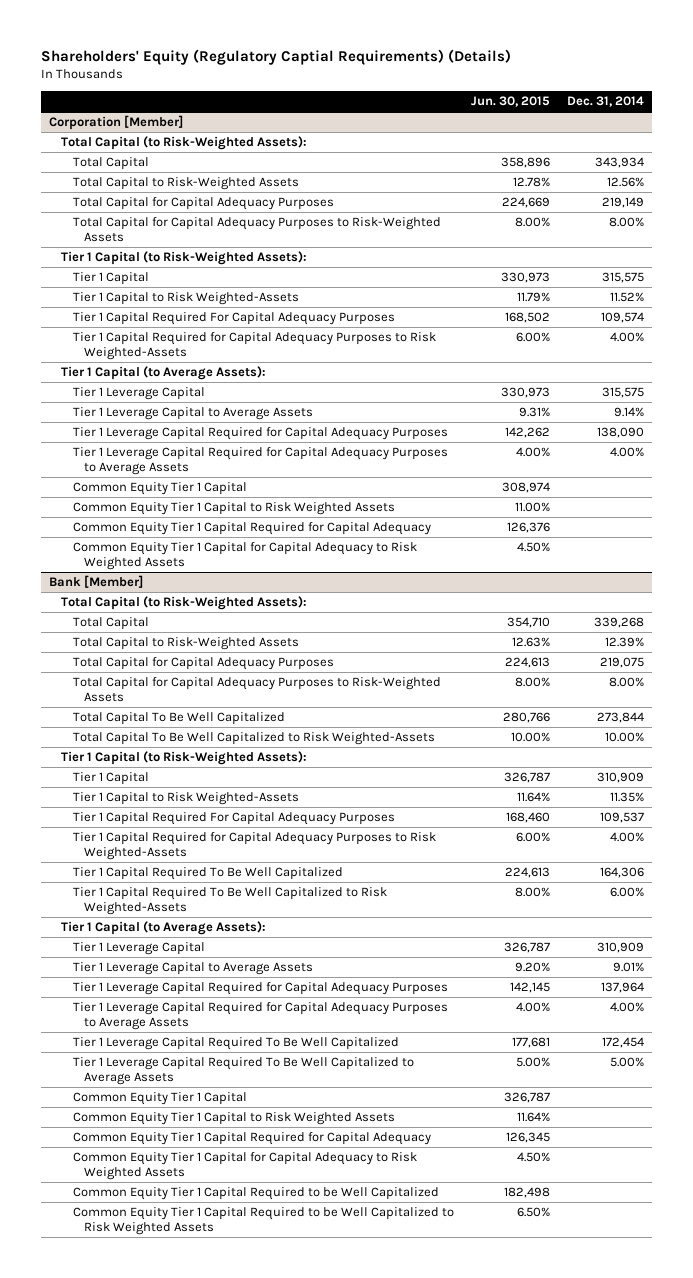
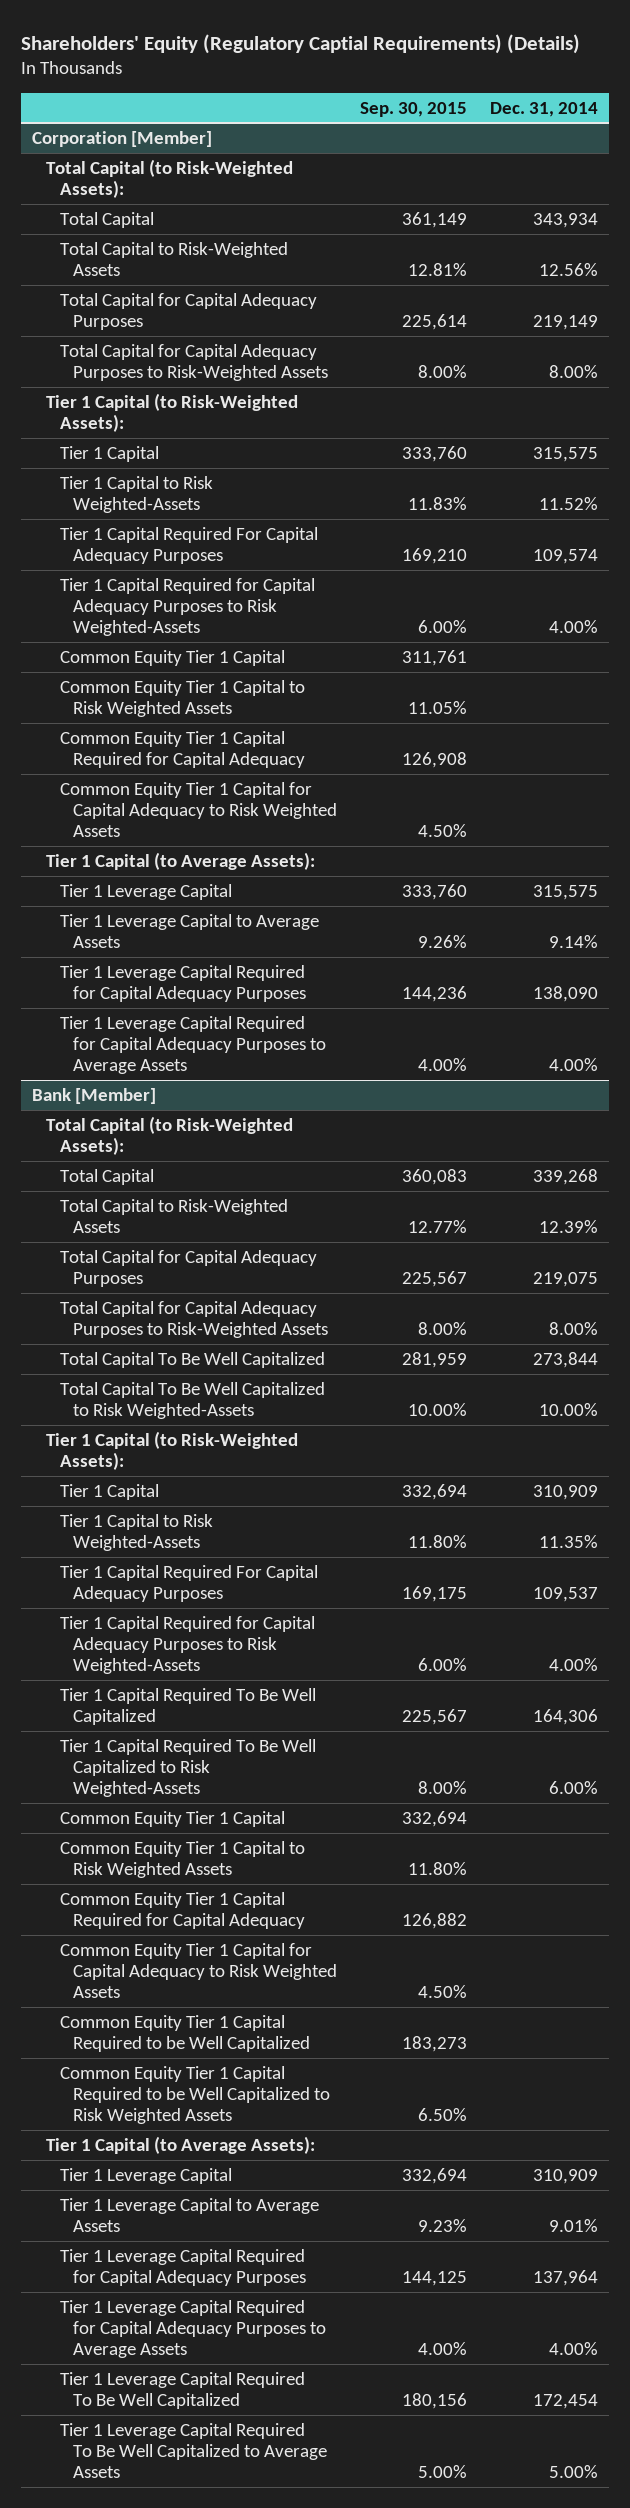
[470,96,550,108] Jun. 30, 2015 -> none
none -> [359,101,467,117] Sep. 30, 2015
[72,482,247,496] Common Equity Tier 1 Capital -> [59,649,285,666] Common Equity Tier 1 Capital
[72,502,395,516] Common Equity Tier 1 Capital to Risk Weighted Assets -> [59,679,305,718] Common Equity Tier 1 Capital to Risk Weighted Assets
[72,522,431,536] Common Equity Tier 1 Capital Required for Capital Adequacy -> [59,730,306,769] Common Equity Tier 1 Capital Required for Capital Adequacy
[72,542,417,571] Common Equity Tier 1 Capital for Capital Adequacy to Risk Weighted Assets -> [59,781,338,838] Common Equity Tier 1 Capital for Capital Adequacy to Risk Weighted Assets
[72,1092,247,1106] Common Equity Tier 1 Capital -> [59,1810,285,1827] Common Equity Tier 1 Capital
[72,1112,395,1126] Common Equity Tier 1 Capital to Risk Weighted Assets -> [59,1840,305,1879] Common Equity Tier 1 Capital to Risk Weighted Assets
[72,1132,431,1146] Common Equity Tier 1 Capital Required for Capital Adequacy -> [59,1891,306,1930] Common Equity Tier 1 Capital Required for Capital Adequacy
[72,1152,417,1181] Common Equity Tier 1 Capital for Capital Adequacy to Risk Weighted Assets -> [59,1942,338,1999] Common Equity Tier 1 Capital for Capital Adequacy to Risk Weighted Assets
[72,1187,439,1201] Common Equity Tier 1 Capital Required to be Well Capitalized -> [59,2014,311,2053] Common Equity Tier 1 Capital Required to be Well Capitalized
[72,1207,454,1236] Common Equity Tier 1 Capital Required to be Well Capitalized to Risk Weighted Assets -> [59,2065,331,2125] Common Equity Tier 1 Capital Required to be Well Capitalized to Risk Weighted Assets

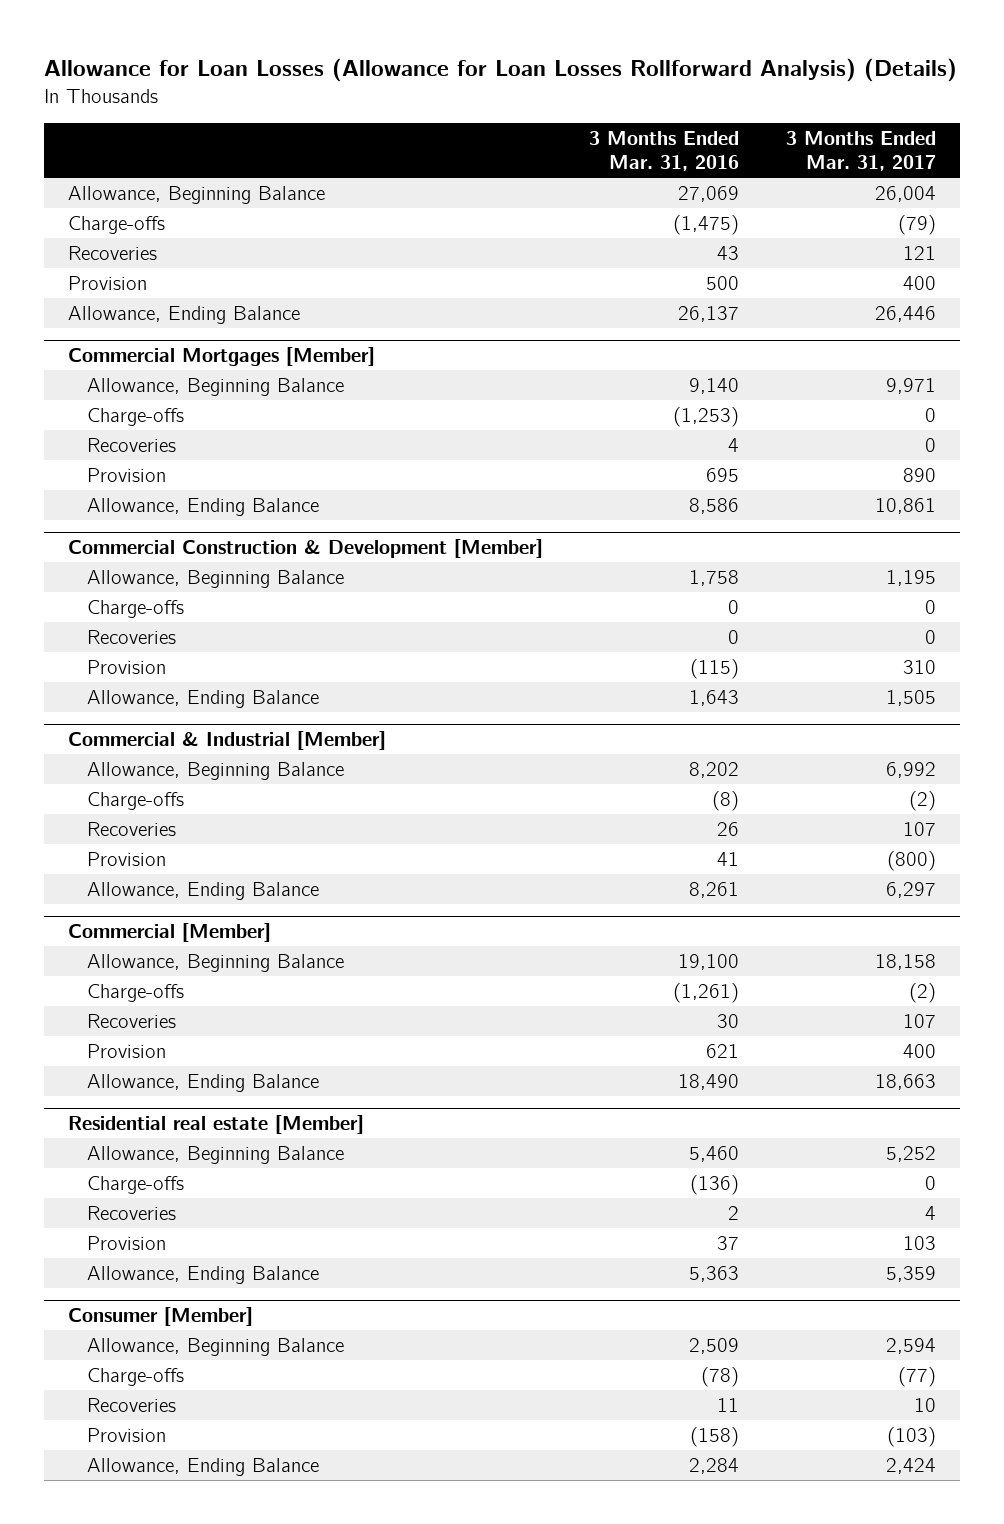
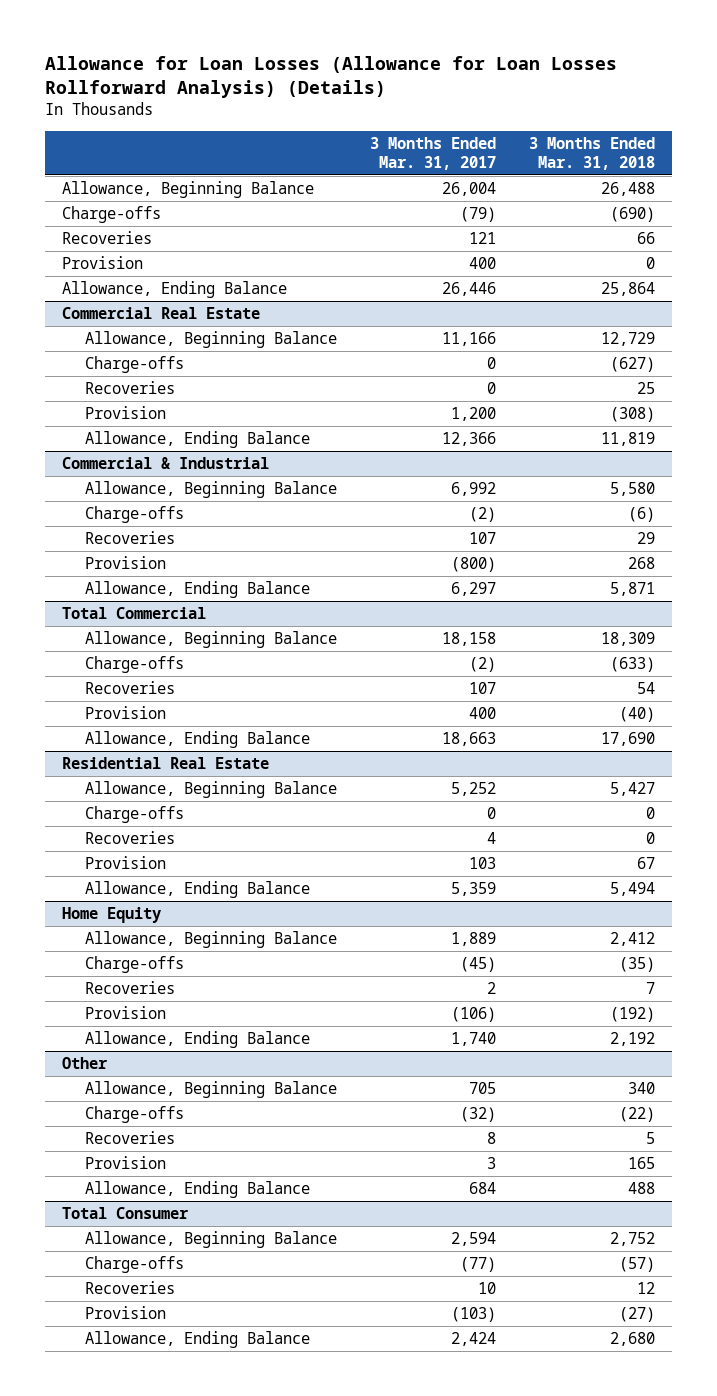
[589,130,740,172] 3 Months Ended Mar. 31, 2016 -> none
none -> [529,137,656,171] 3 Months Ended Mar. 31, 2018
[67,347,375,367] Commercial Mortgages [Member] -> none
[87,407,185,426] Charge-offs -> none
[87,437,177,452] Recoveries -> none
[87,467,167,482] Provision -> none
[87,497,320,516] Allowance, Ending Balance -> none
[67,539,543,559] Commercial Construction & Development [Member] -> none
[87,569,345,588] Allowance, Beginning Balance -> none
none -> [61,306,260,319] Commercial Real Estate
[886,377,937,394] 9,971 -> [442,331,497,346] 11,166
[903,659,937,674] 310 -> [451,406,497,421] 1,200
[886,689,937,706] 1,505 -> [442,431,497,446] 12,366
[67,731,386,751] Commercial & Industrial [Member] -> [61,456,269,469] Commercial & Industrial
[67,923,271,943] Commercial [Member] -> [61,606,206,619] Total Commercial
[67,1115,364,1135] Residential real estate [Member] -> [61,756,269,769] Residential Real Estate
none -> [61,906,161,923] Home Equity
none -> [84,930,337,948] Allowance, Beginning Balance
none -> [84,955,184,973] Charge-offs
none -> [84,980,175,994] Recoveries
none -> [84,1005,166,1019] Provision
none -> [84,1030,310,1048] Allowance, Ending Balance
none -> [61,1056,108,1069] Other
none -> [84,1080,337,1098] Allowance, Beginning Balance
none -> [84,1105,184,1123] Charge-offs
none -> [84,1130,175,1144] Recoveries
none -> [84,1155,166,1169] Provision
none -> [84,1180,310,1198] Allowance, Ending Balance
[67,1307,253,1327] Consumer [Member] -> [61,1206,189,1219] Total Consumer

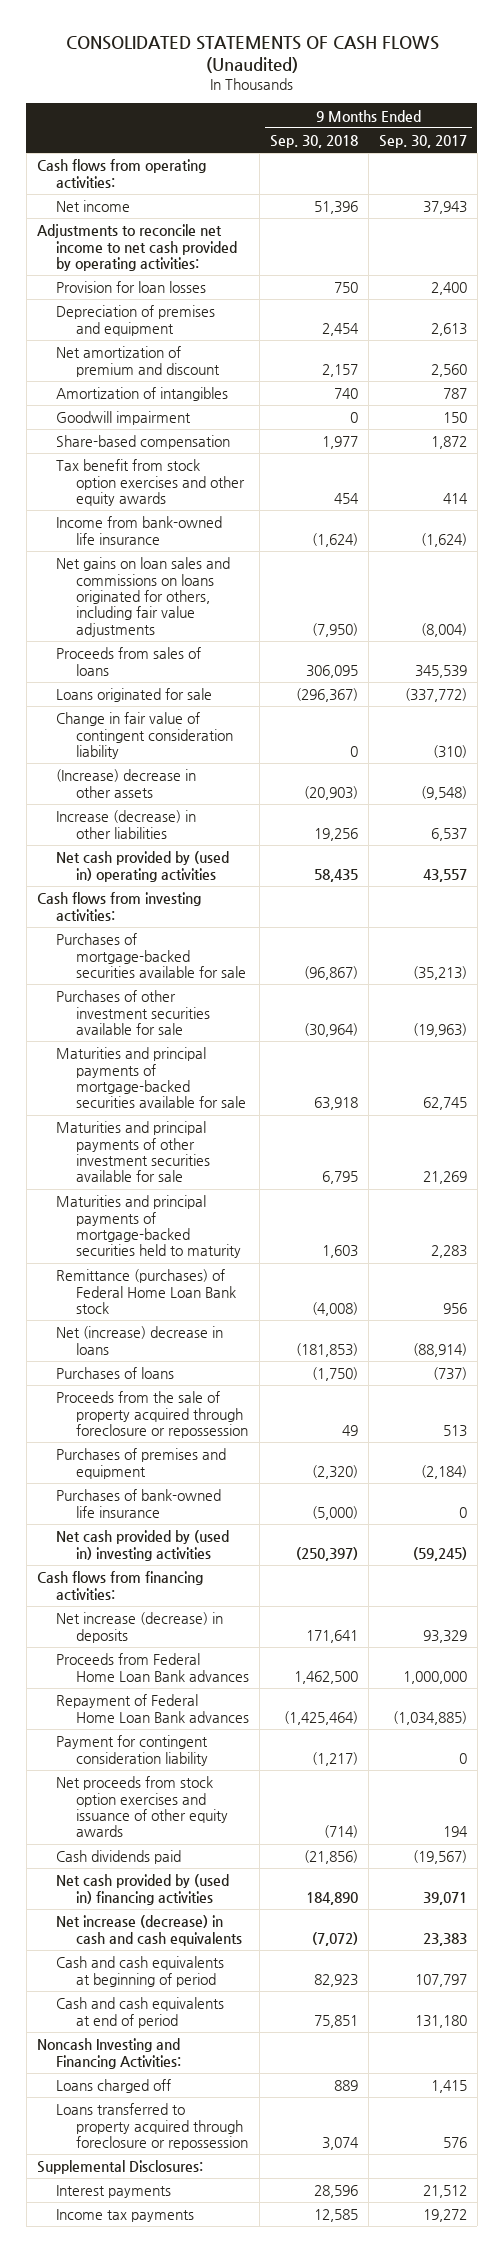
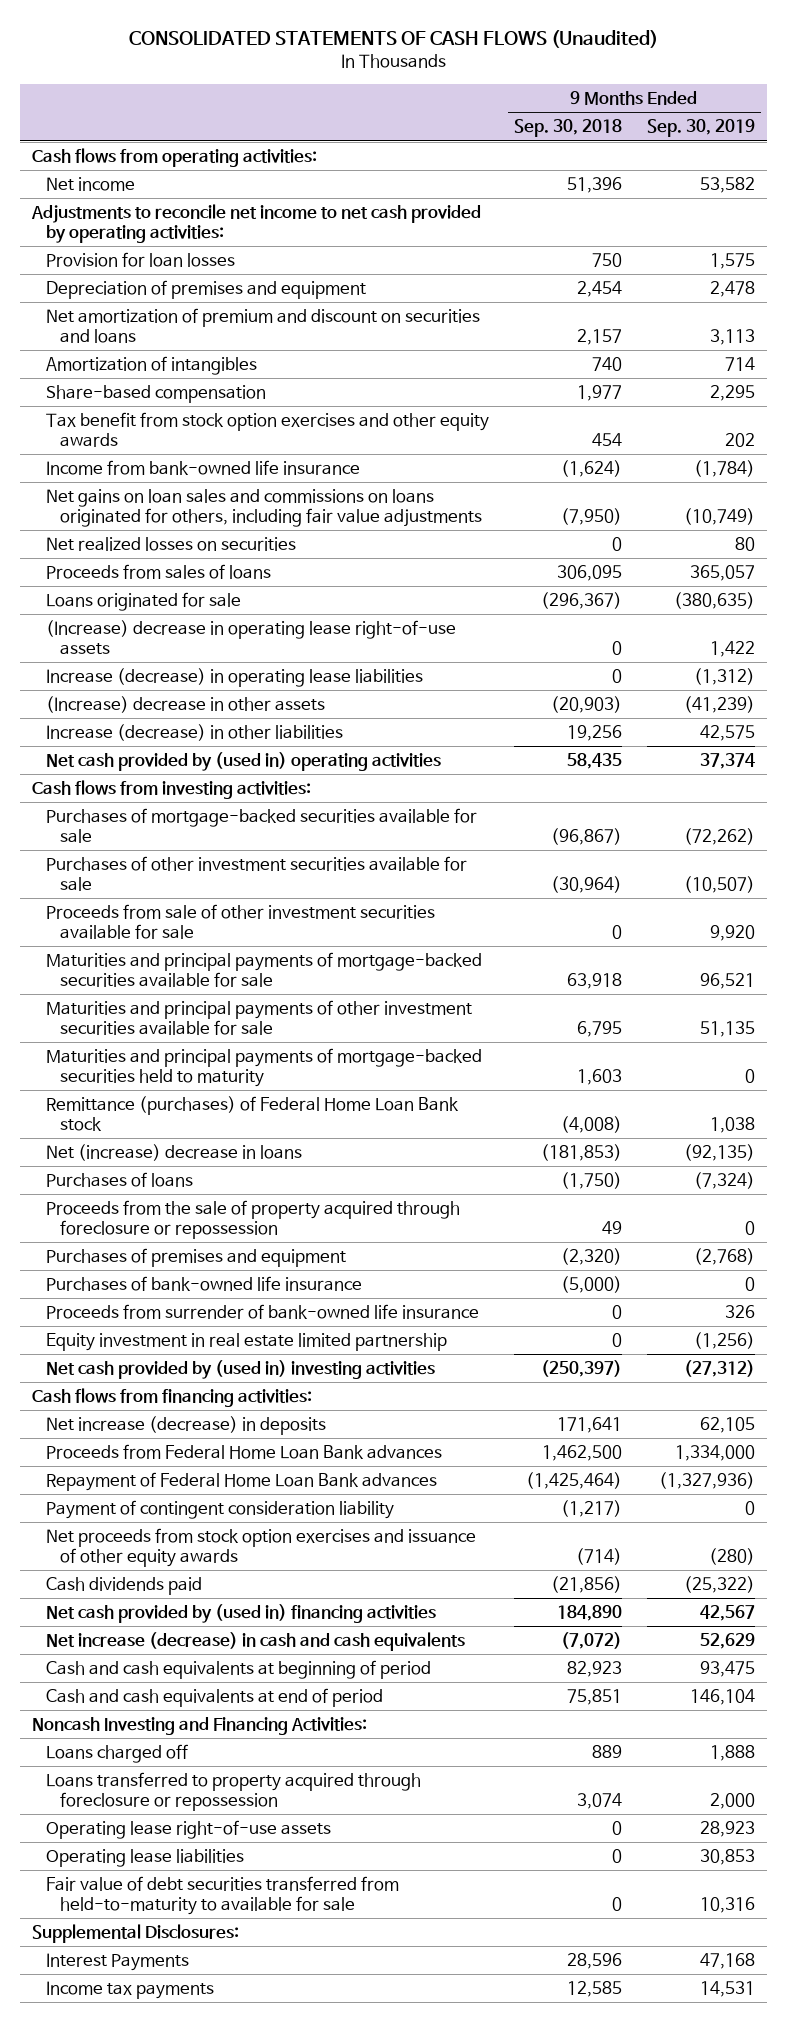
[378,134,467,148] Sep. 30, 2017 -> none
none -> [646,119,755,138] Sep. 30, 2019
[56,346,221,377] Net amortization of premium and discount -> [46,308,481,344] Net amortization of premium and discount on securities and loans
[56,411,192,426] Goodwill impairment -> none
none -> [46,537,297,552] Net realized losses on securities
[56,712,234,759] Change in fair value of contingent consideration liability -> none
none -> [46,620,457,656] (Increase) decrease in operating lease right-of-use assets
none -> [46,668,424,688] Increase (decrease) in operating lease liabilities
none -> [46,904,436,940] Proceeds from sale of other investment securities available for sale
none -> [46,1304,480,1320] Proceeds from surrender of bank-owned life insurance
none -> [46,1333,448,1352] Equity investment in real estate limited partnership
[56,1735,209,1766] Payment for contingent consideration liability -> [46,1500,395,1520] Payment of contingent consideration liability
none -> [46,1820,332,1840] Operating lease right-of-use assets
none -> [46,1849,245,1868] Operating lease liabilities
none -> [46,1876,400,1916] Fair value of debt securities transferred from held-to-maturity to available for sale
[56,2185,172,2199] Interest payments -> [46,1953,190,1972] Interest Payments

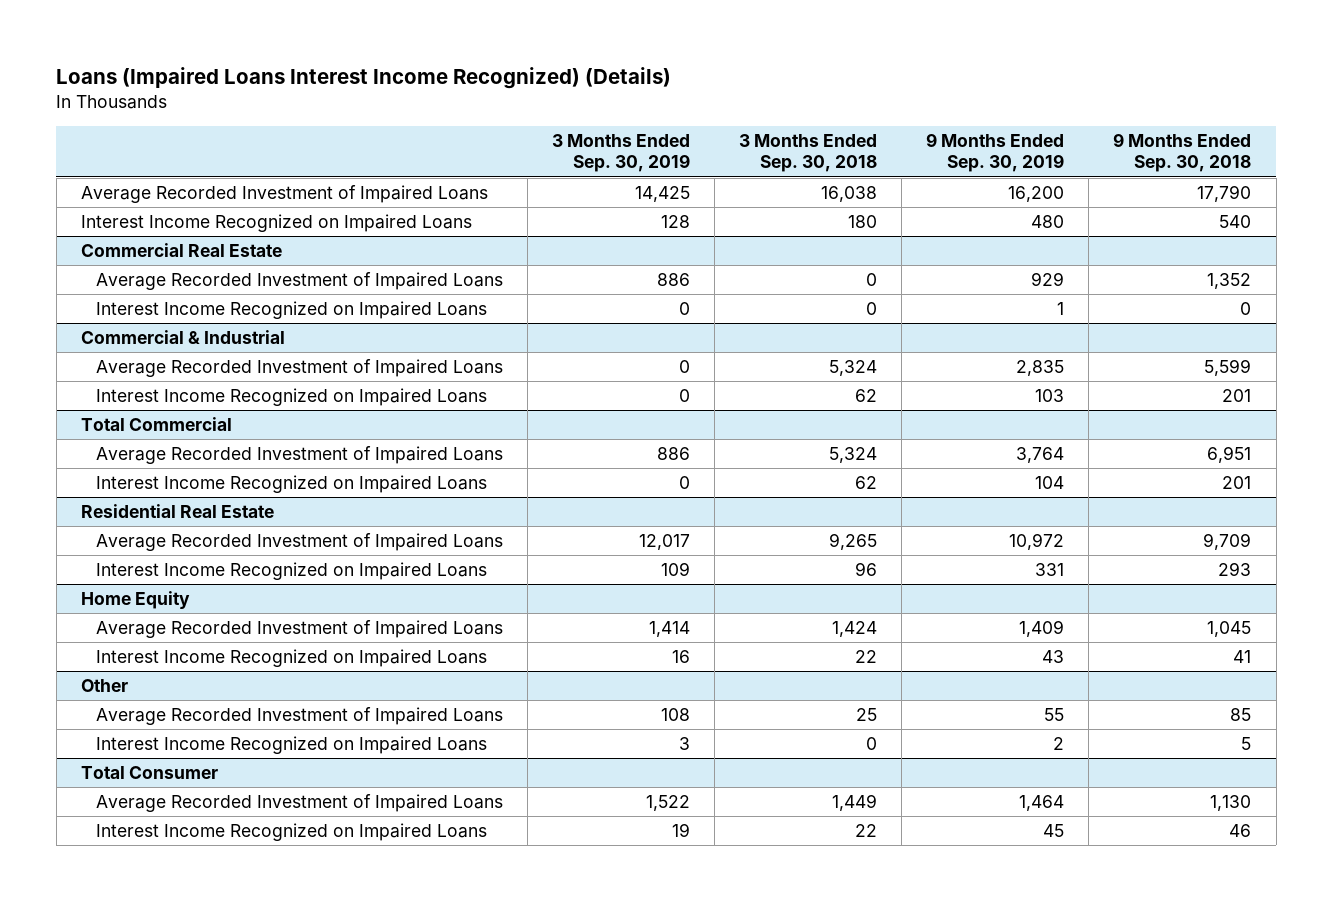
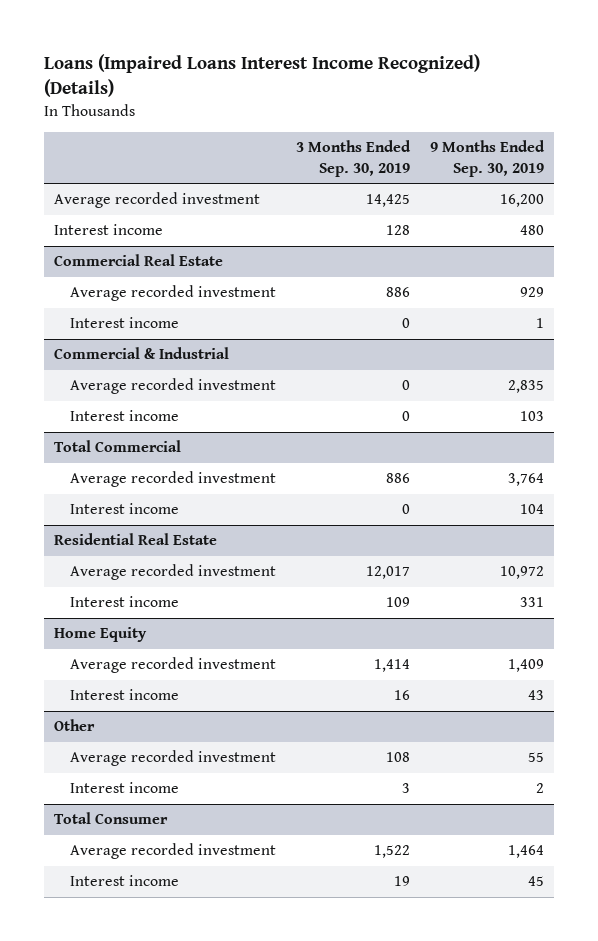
[739,133,878,173] 3 Months Ended Sep. 30, 2018 -> none
[1113,132,1252,173] 9 Months Ended Sep. 30, 2018 -> none
[81,185,489,204] Average Recorded Investment of Impaired Loans -> [54,192,261,209] Average recorded investment
[81,214,473,233] Interest Income Recognized on Impaired Loans -> [54,224,164,236] Interest income
[95,272,503,291] Average Recorded Investment of Impaired Loans -> [69,285,276,302] Average recorded investment
[95,301,487,320] Interest Income Recognized on Impaired Loans -> [69,317,179,329] Interest income
[95,359,503,378] Average Recorded Investment of Impaired Loans -> [69,378,276,395] Average recorded investment
[95,388,487,407] Interest Income Recognized on Impaired Loans -> [69,410,179,422] Interest income
[95,446,503,465] Average Recorded Investment of Impaired Loans -> [69,471,276,488] Average recorded investment
[95,475,487,494] Interest Income Recognized on Impaired Loans -> [69,503,179,515] Interest income
[95,533,503,552] Average Recorded Investment of Impaired Loans -> [69,564,276,581] Average recorded investment
[95,562,487,581] Interest Income Recognized on Impaired Loans -> [69,596,179,608] Interest income
[95,620,503,639] Average Recorded Investment of Impaired Loans -> [69,657,276,674] Average recorded investment
[95,649,487,668] Interest Income Recognized on Impaired Loans -> [69,689,179,701] Interest income
[95,707,503,726] Average Recorded Investment of Impaired Loans -> [69,750,276,767] Average recorded investment
[95,736,487,755] Interest Income Recognized on Impaired Loans -> [69,782,179,794] Interest income
[95,794,503,813] Average Recorded Investment of Impaired Loans -> [69,843,276,860] Average recorded investment
[95,823,487,842] Interest Income Recognized on Impaired Loans -> [69,875,179,887] Interest income

